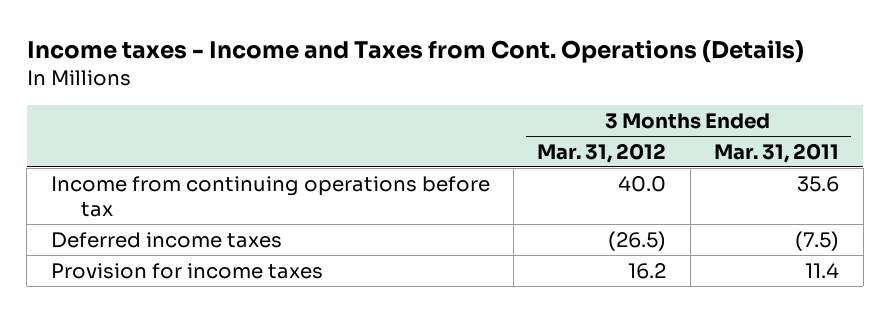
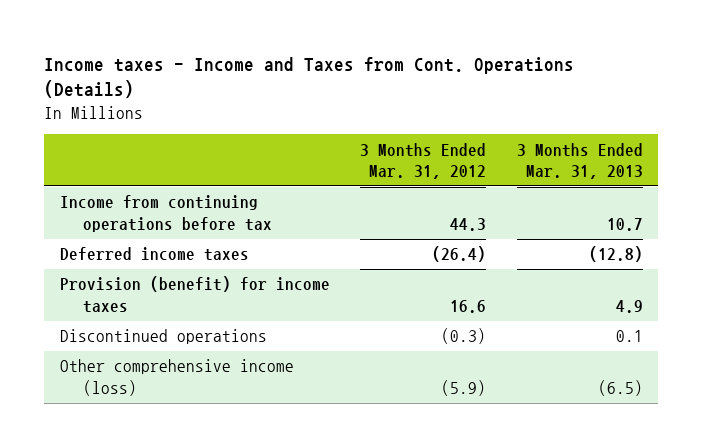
[714,142,840,163] Mar. 31, 2011 -> none
none -> [516,142,643,180] 3 Months Ended Mar. 31, 2013
[618,175,667,192] 40.0 -> [450,217,487,231] 44.3
[608,230,667,251] (26.5) -> [432,246,487,263] (26.4)
[50,262,323,279] Provision for income taxes -> [59,276,330,313] Provision (benefit) for income taxes
[628,262,667,279] 16.2 -> [450,299,487,313] 16.6
none -> [59,329,267,345] Discontinued operations
none -> [59,359,294,396] Other comprehensive income (loss)

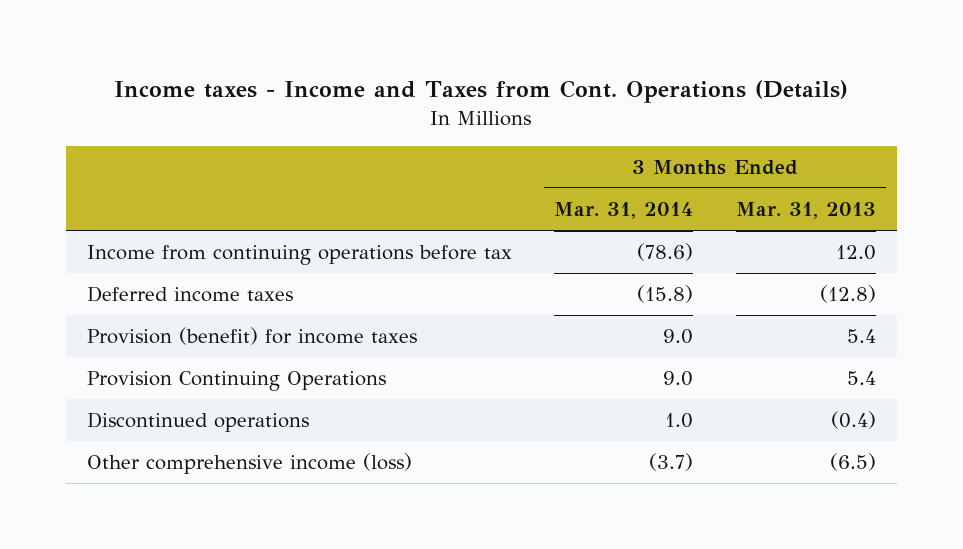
[360,142,487,180] 3 Months Ended Mar. 31, 2012 -> none
none -> [554,202,694,220] Mar. 31, 2014
[606,217,643,231] 10.7 -> [835,245,876,261] 12.0
[615,299,643,313] 4.9 -> [846,329,876,344] 5.4
none -> [86,371,386,392] Provision Continuing Operations
[615,330,643,343] 0.1 -> [830,411,876,430] (0.4)

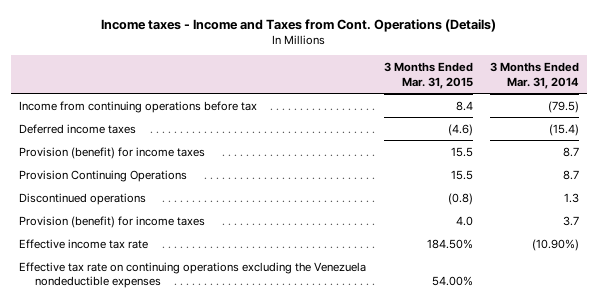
[735,202,876,220] Mar. 31, 2013 -> none
none -> [383,62,473,89] 3 Months Ended Mar. 31, 2015
[86,453,412,475] Other comprehensive income (loss) -> none
[637,243,694,262] (78.6) -> [547,100,579,113] (79.5)
[637,285,694,304] (15.8) -> [548,123,579,136] (15.4)
[663,329,694,345] 9.0 -> [562,146,579,157] 8.7
[663,371,694,387] 9.0 -> [562,169,579,180] 8.7
[665,413,694,429] 1.0 -> [563,192,579,203] 1.3
none -> [19,215,206,228] Provision (benefit) for income taxes
none -> [19,238,149,249] Effective income tax rate
none -> [19,261,367,289] Effective tax rate on continuing operations excluding the Venezuela nondeductible expenses

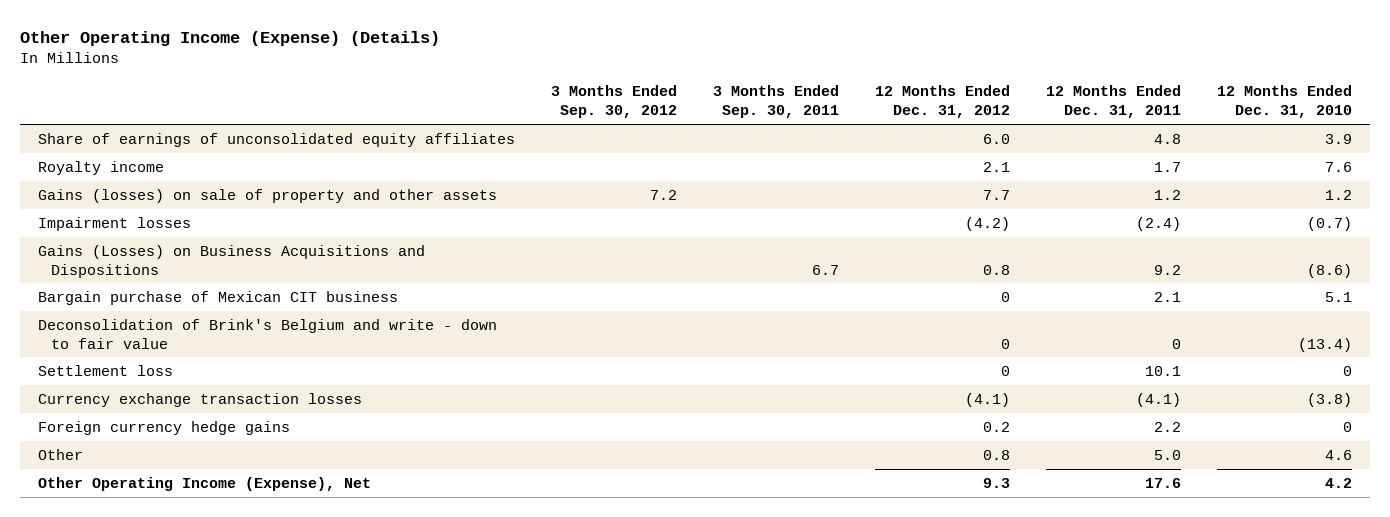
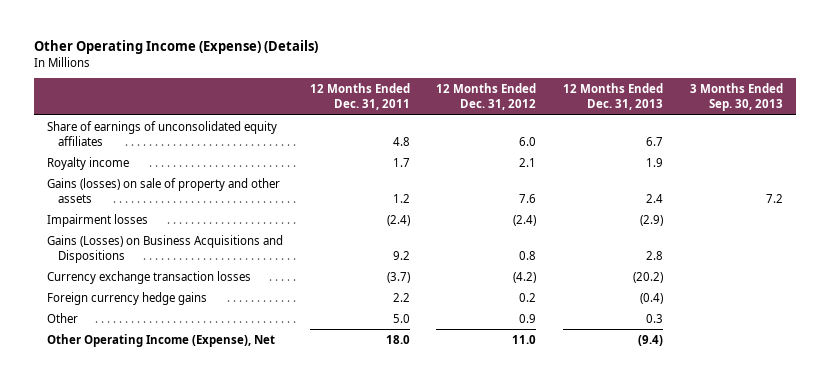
[550,85,677,119] 3 Months Ended Sep. 30, 2012 -> none
[712,85,839,119] 3 Months Ended Sep. 30, 2011 -> none
[1216,85,1352,119] 12 Months Ended Dec. 31, 2010 -> none
none -> [563,83,664,111] 12 Months Ended Dec. 31, 2013
none -> [689,83,783,112] 3 Months Ended Sep. 30, 2013
[982,189,1010,200] 7.7 -> [519,193,537,203] 7.6
[964,216,1010,231] (4.2) -> [513,214,537,226] (2.4)
[37,290,398,305] Bargain purchase of Mexican CIT business -> none
[37,318,497,349] Deconsolidation of Brink's Belgium and write - down to fair value -> none
[37,364,173,376] Settlement loss -> none
[964,392,1010,407] (4.1) -> [513,271,537,283] (4.2)
[1135,392,1181,407] (4.1) -> [386,271,410,283] (3.7)
[982,449,1010,460] 0.8 -> [519,313,537,323] 0.9
[982,477,1010,488] 9.3 -> [512,334,537,344] 11.0
[1144,477,1181,488] 17.6 -> [385,334,410,344] 18.0

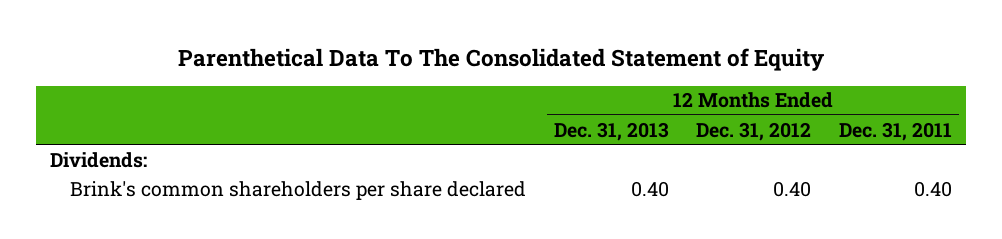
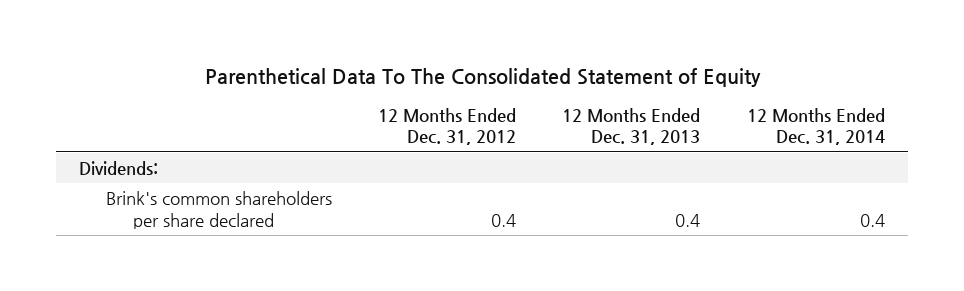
[838,121,952,141] Dec. 31, 2011 -> none
none -> [746,107,885,146] 12 Months Ended Dec. 31, 2014
[630,180,669,197] 0.40 -> [675,213,701,227] 0.4
[773,180,812,197] 0.40 -> [491,213,517,227] 0.4

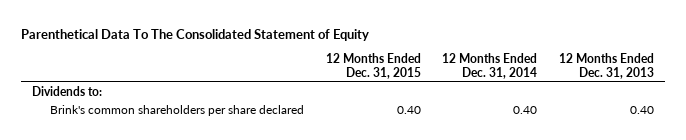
[378,107,517,146] 12 Months Ended Dec. 31, 2012 -> none
none -> [325,53,421,79] 12 Months Ended Dec. 31, 2015
[79,161,159,176] Dividends: -> [32,85,103,96] Dividends to:
[675,213,701,227] 0.4 -> [629,105,654,114] 0.40
[859,213,885,227] 0.4 -> [513,105,538,114] 0.40

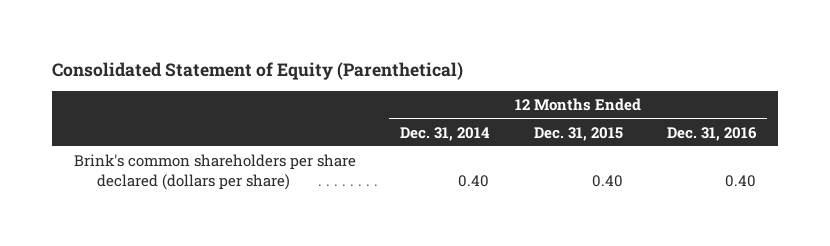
[21,29,370,42] Parenthetical Data To The Consolidated Statement of Equity -> [52,61,464,80] Consolidated Statement of Equity (Parenthetical)
[558,53,654,79] 12 Months Ended Dec. 31, 2013 -> none
none -> [666,126,757,141] Dec. 31, 2016
[32,85,103,96] Dividends to: -> none
[50,104,305,116] Brink's common shareholders per share declared -> [74,154,357,190] Brink's common shareholders per share declared (dollars per share)

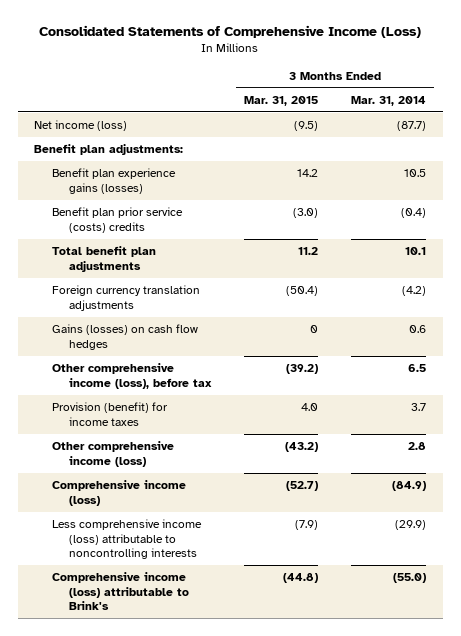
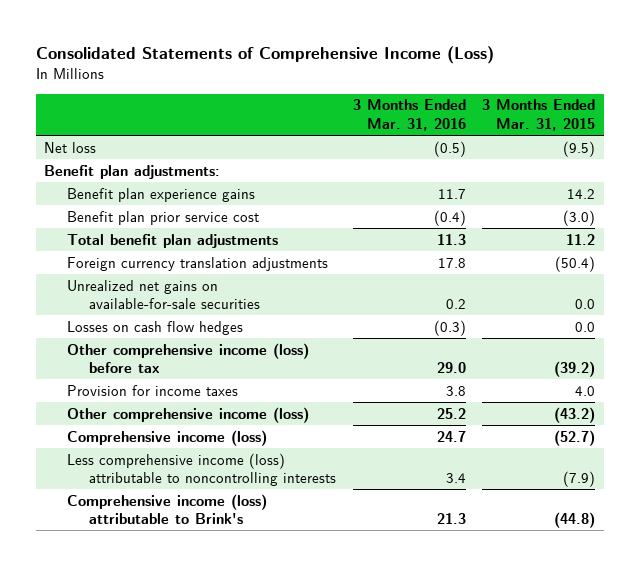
[351,95,427,106] Mar. 31, 2014 -> none
none -> [352,99,466,131] 3 Months Ended Mar. 31, 2016
[34,119,128,131] Net income (loss) -> [44,141,97,153] Net loss
[51,167,176,194] Benefit plan experience gains (losses) -> [66,187,255,202] Benefit plan experience gains
[51,206,183,233] Benefit plan prior service (costs) credits -> [66,210,259,225] Benefit plan prior service cost
none -> [66,279,261,310] Unrealized net gains on available-for-sale securities
[51,323,198,350] Gains (losses) on cash flow hedges -> [66,320,243,335] Losses on cash flow hedges
[310,324,319,333] 0 -> [575,321,596,332] 0.0
[51,362,212,389] Other comprehensive income (loss), before tax -> [66,342,309,374] Other comprehensive income (loss) before tax
[51,401,168,426] Provision (benefit) for income taxes -> [66,384,238,396] Provision for income taxes

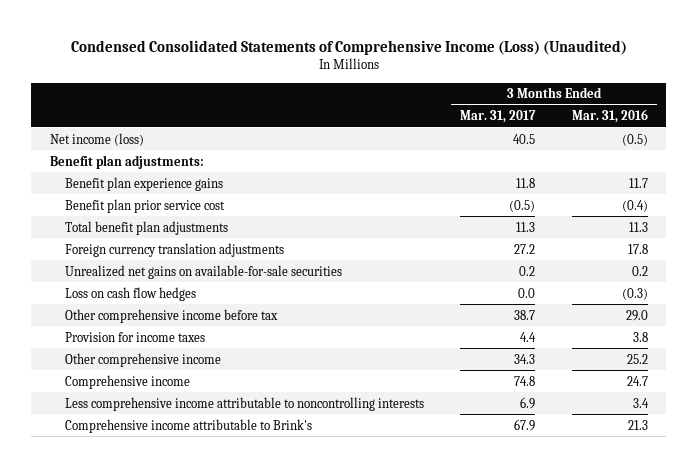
[36,46,495,65] Consolidated Statements of Comprehensive Income (Loss) -> [70,39,627,55] Condensed Consolidated Statements of Comprehensive Income (Loss) (Unaudited)
[482,99,596,131] 3 Months Ended Mar. 31, 2015 -> none
none -> [460,110,537,124] Mar. 31, 2017
[44,141,97,153] Net loss -> [49,132,144,146] Net income (loss)
[66,320,243,335] Losses on cash flow hedges -> [64,286,196,301] Loss on cash flow hedges
[66,342,309,374] Other comprehensive income (loss) before tax -> [64,308,278,323] Other comprehensive income before tax
[66,406,309,423] Other comprehensive income (loss) -> [64,352,221,367] Other comprehensive income
[66,429,267,446] Comprehensive income (loss) -> [64,374,190,389] Comprehensive income
[66,452,337,487] Less comprehensive income (loss) attributable to noncontrolling interests -> [64,396,424,411] Less comprehensive income attributable to noncontrolling interests
[66,493,267,525] Comprehensive income (loss) attributable to Brink's -> [64,418,312,433] Comprehensive income attributable to Brink's

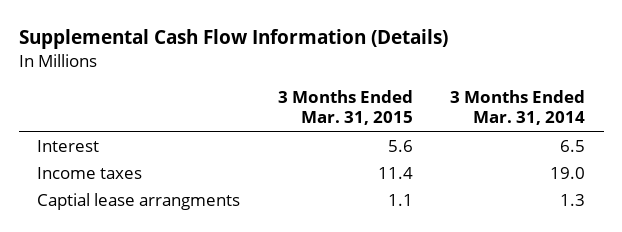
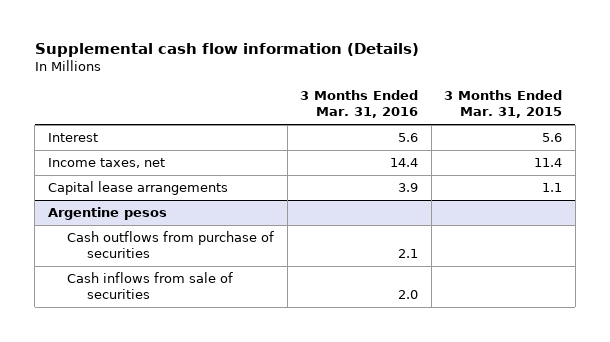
[18,29,448,50] Supplemental Cash Flow Information (Details) -> [34,42,419,57] Supplemental cash flow information (Details)
[450,89,586,126] 3 Months Ended Mar. 31, 2014 -> none
none -> [300,90,419,119] 3 Months Ended Mar. 31, 2016
[37,166,143,179] Income taxes -> [47,157,165,168] Income taxes, net
[37,192,241,210] Captial lease arrangments -> [47,180,228,195] Capital lease arrangements
none -> [47,206,167,220] Argentine pesos
none -> [67,230,275,259] Cash outflows from purchase of securities
none -> [67,271,234,300] Cash inflows from sale of securities

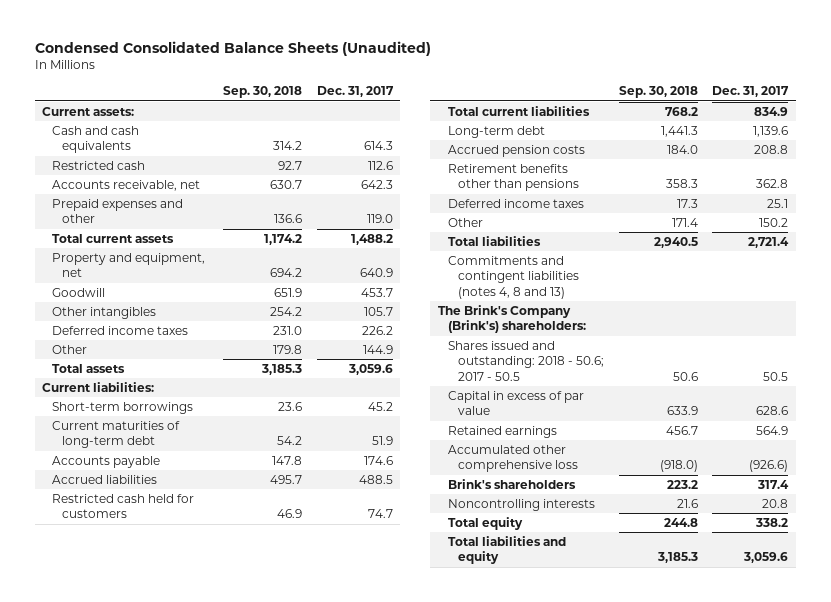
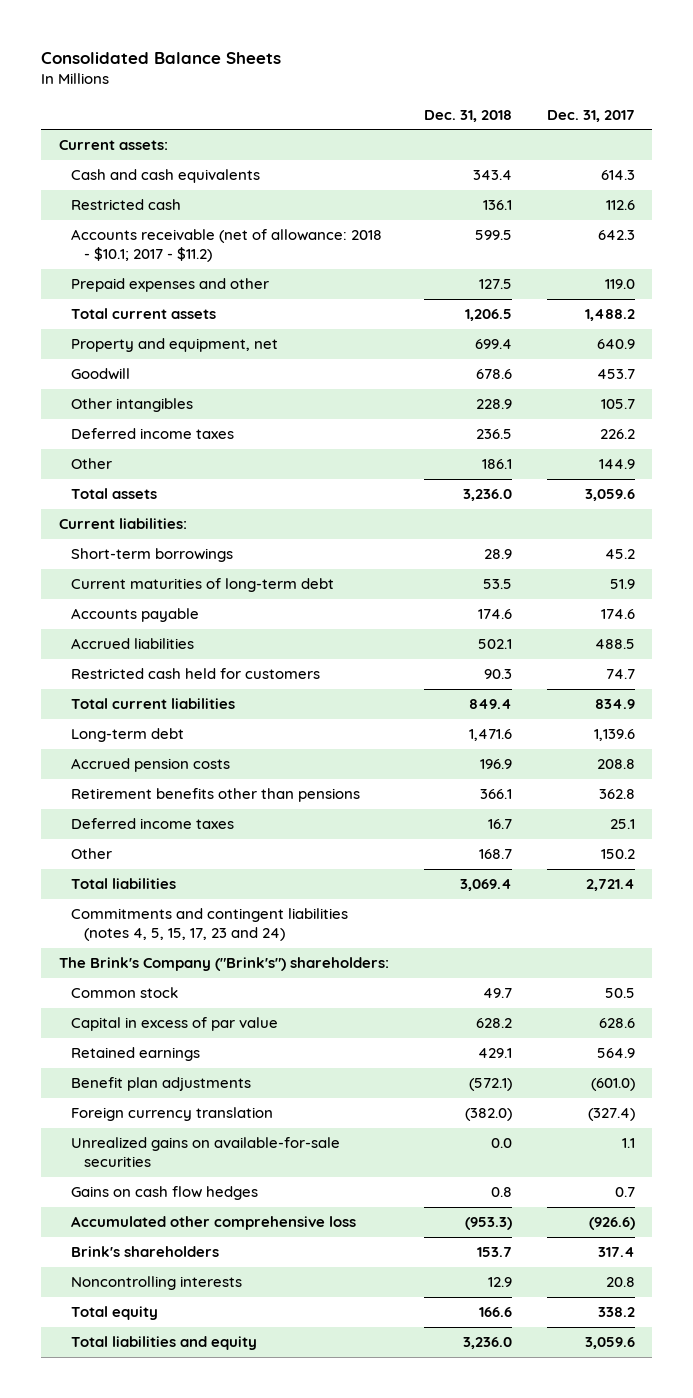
[34,41,431,57] Condensed Consolidated Balance Sheets (Unaudited) -> [40,52,281,65] Consolidated Balance Sheets
[223,86,303,99] Sep. 30, 2018 -> none
none -> [423,109,512,122] Dec. 31, 2018
[52,179,201,191] Accounts receivable, net -> [71,229,383,262] Accounts receivable (net of allowance: 2018 - $10.1; 2017 - $11.2)
[447,255,579,299] Commitments and contingent liabilities (notes 4, 8 and 13) -> [71,908,349,941] Commitments and contingent liabilities (notes 4, 5, 15, 17, 23 and 24)
[437,304,586,334] The Brink's Company (Brink's) shareholders: -> [58,957,389,972] The Brink's Company ("Brink's") shareholders:
[447,340,604,381] Shares issued and outstanding: 2018 - 50.6; 2017 - 50.5 -> [71,987,179,999] Common stock
none -> [71,1077,252,1092] Benefit plan adjustments
none -> [71,1107,274,1122] Foreign currency translation
none -> [71,1137,341,1167] Unrealized gains on available-for-sale securities
none -> [71,1186,259,1201] Gains on cash flow hedges

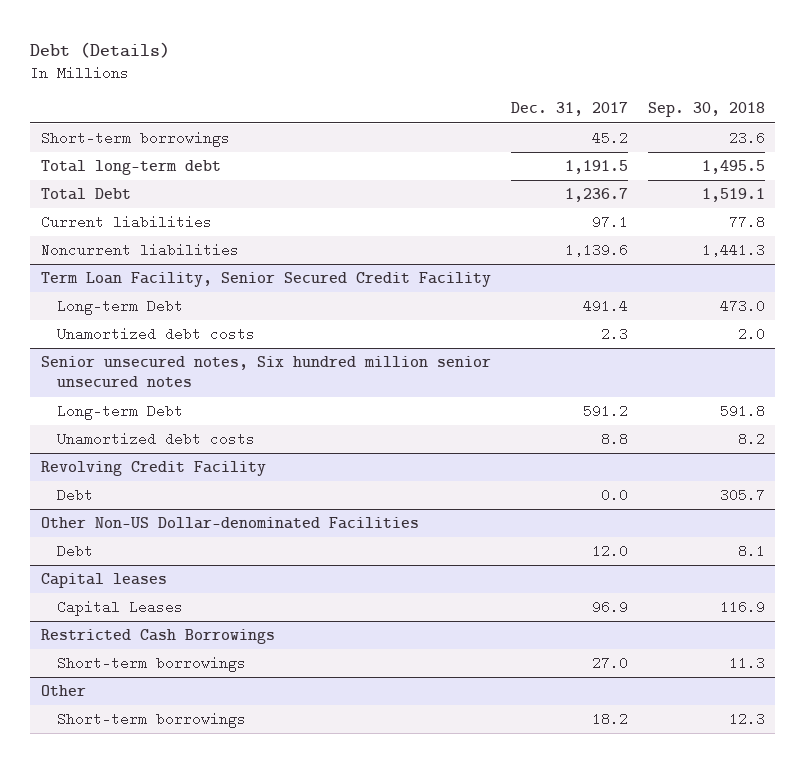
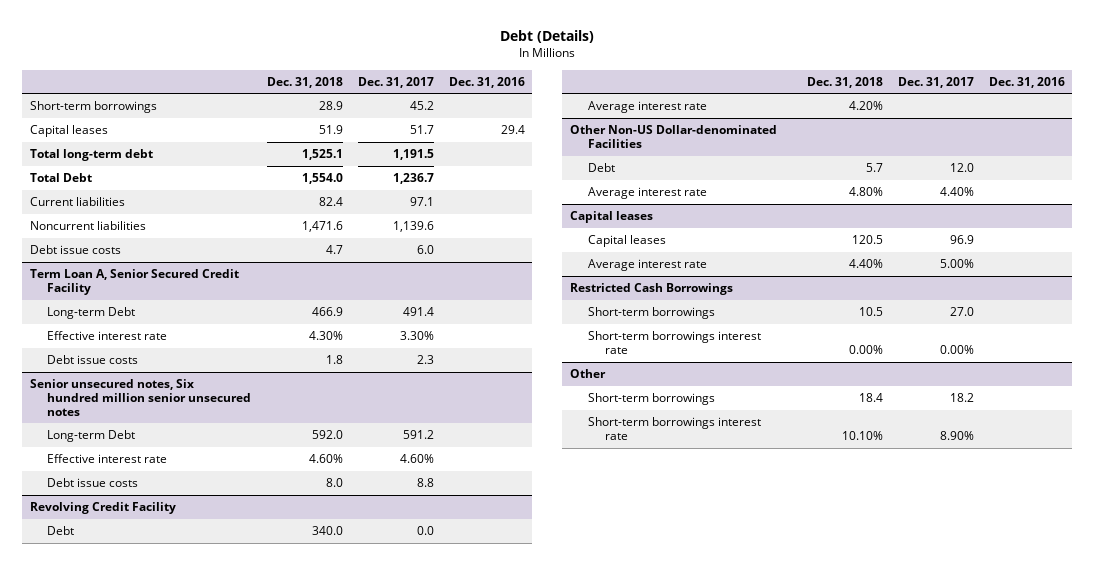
[647,102,765,118] Sep. 30, 2018 -> none
none -> [266,76,343,88] Dec. 31, 2018
none -> [448,76,525,88] Dec. 31, 2016
none -> [29,125,108,138] Capital leases
none -> [29,245,121,255] Debt issue costs
[40,272,491,288] Term Loan Facility, Senior Secured Credit Facility -> [29,269,239,296] Term Loan A, Senior Secured Credit Facility
none -> [47,331,168,341] Effective interest rate
[57,327,256,342] Unamortized debt costs -> [47,355,139,365] Debt issue costs
none -> [47,454,168,464] Effective interest rate
[57,432,256,447] Unamortized debt costs -> [47,478,139,488] Debt issue costs
none -> [587,101,707,114] Average interest rate
none -> [587,187,707,200] Average interest rate
[57,600,184,617] Capital Leases -> [587,235,666,248] Capital leases
none -> [587,259,707,272] Average interest rate
none -> [587,331,761,355] Short-term borrowings interest rate
none -> [587,417,761,441] Short-term borrowings interest rate

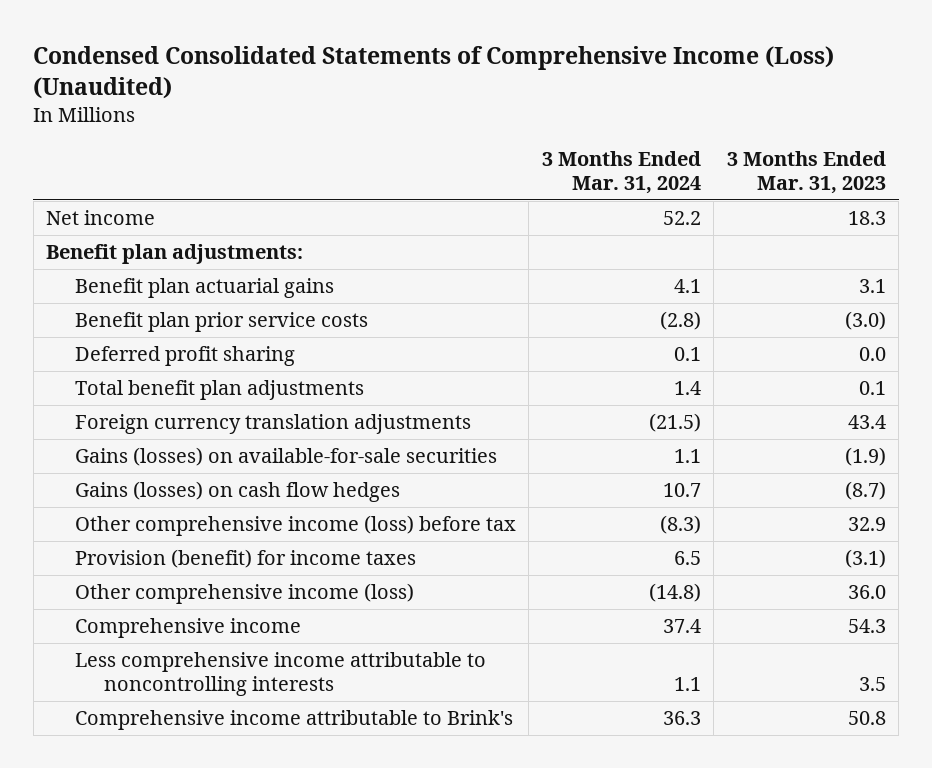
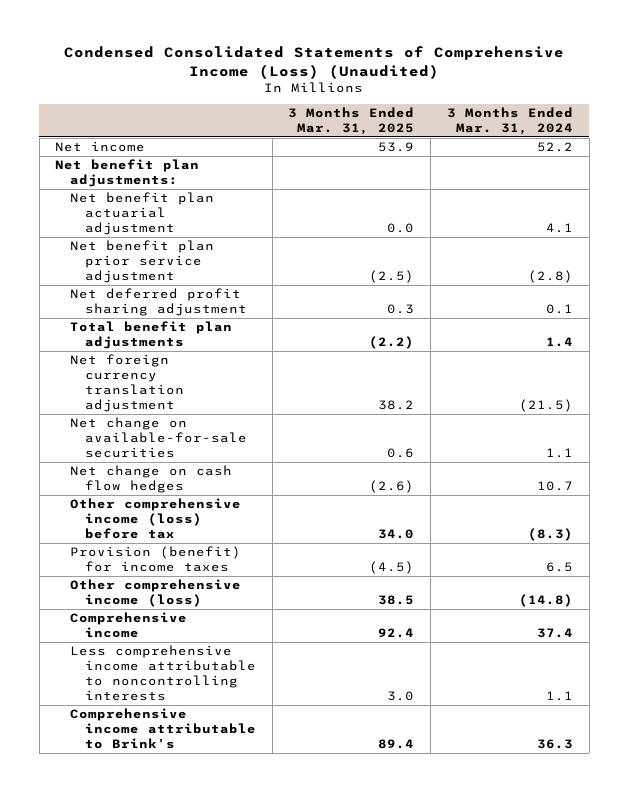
[726,151,886,195] 3 Months Ended Mar. 31, 2023 -> none
none -> [288,106,415,135] 3 Months Ended Mar. 31, 2025
[46,244,304,265] Benefit plan adjustments: -> [55,159,200,188] Net benefit plan adjustments:
[74,278,334,299] Benefit plan actuarial gains -> [70,192,215,236] Net benefit plan actuarial adjustment
[74,312,368,333] Benefit plan prior service costs -> [70,240,215,284] Net benefit plan prior service adjustment
[74,346,295,367] Deferred profit sharing -> [70,288,247,317] Net deferred profit sharing adjustment
[74,414,471,435] Foreign currency translation adjustments -> [70,354,184,413] Net foreign currency translation adjustment
[74,447,497,467] Gains (losses) on available-for-sale securities -> [70,417,247,459] Net change on available-for-sale securities
[74,481,400,503] Gains (losses) on cash flow hedges -> [70,465,233,494] Net change on cash flow hedges

